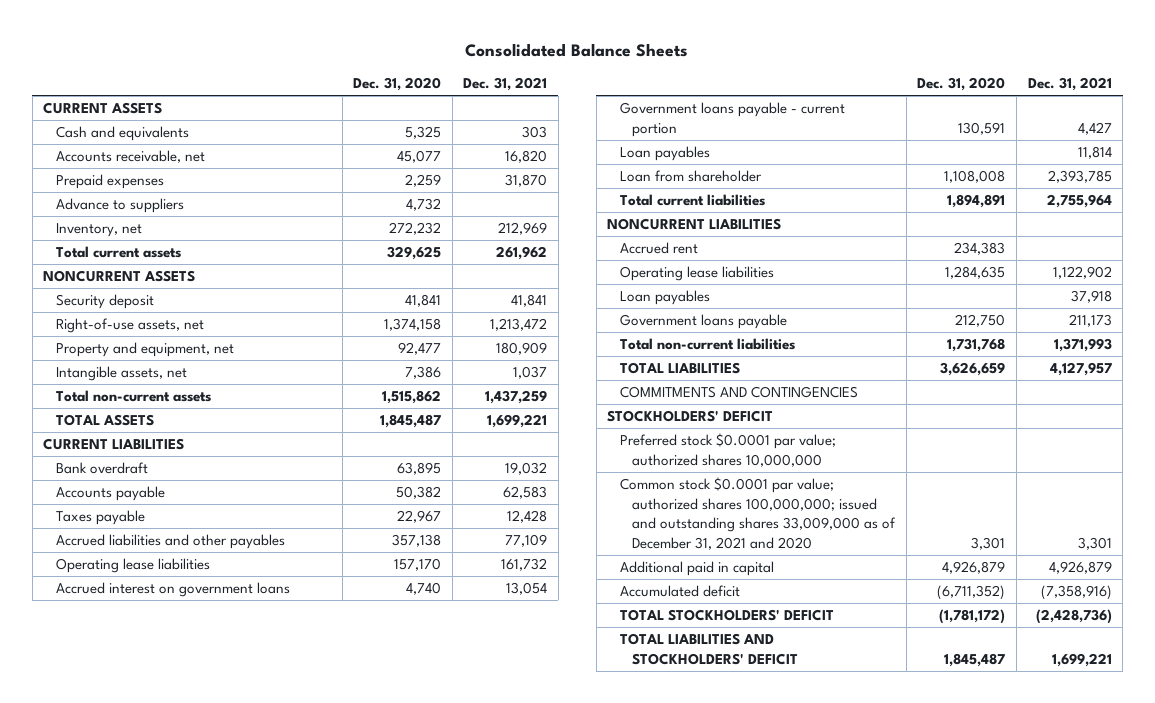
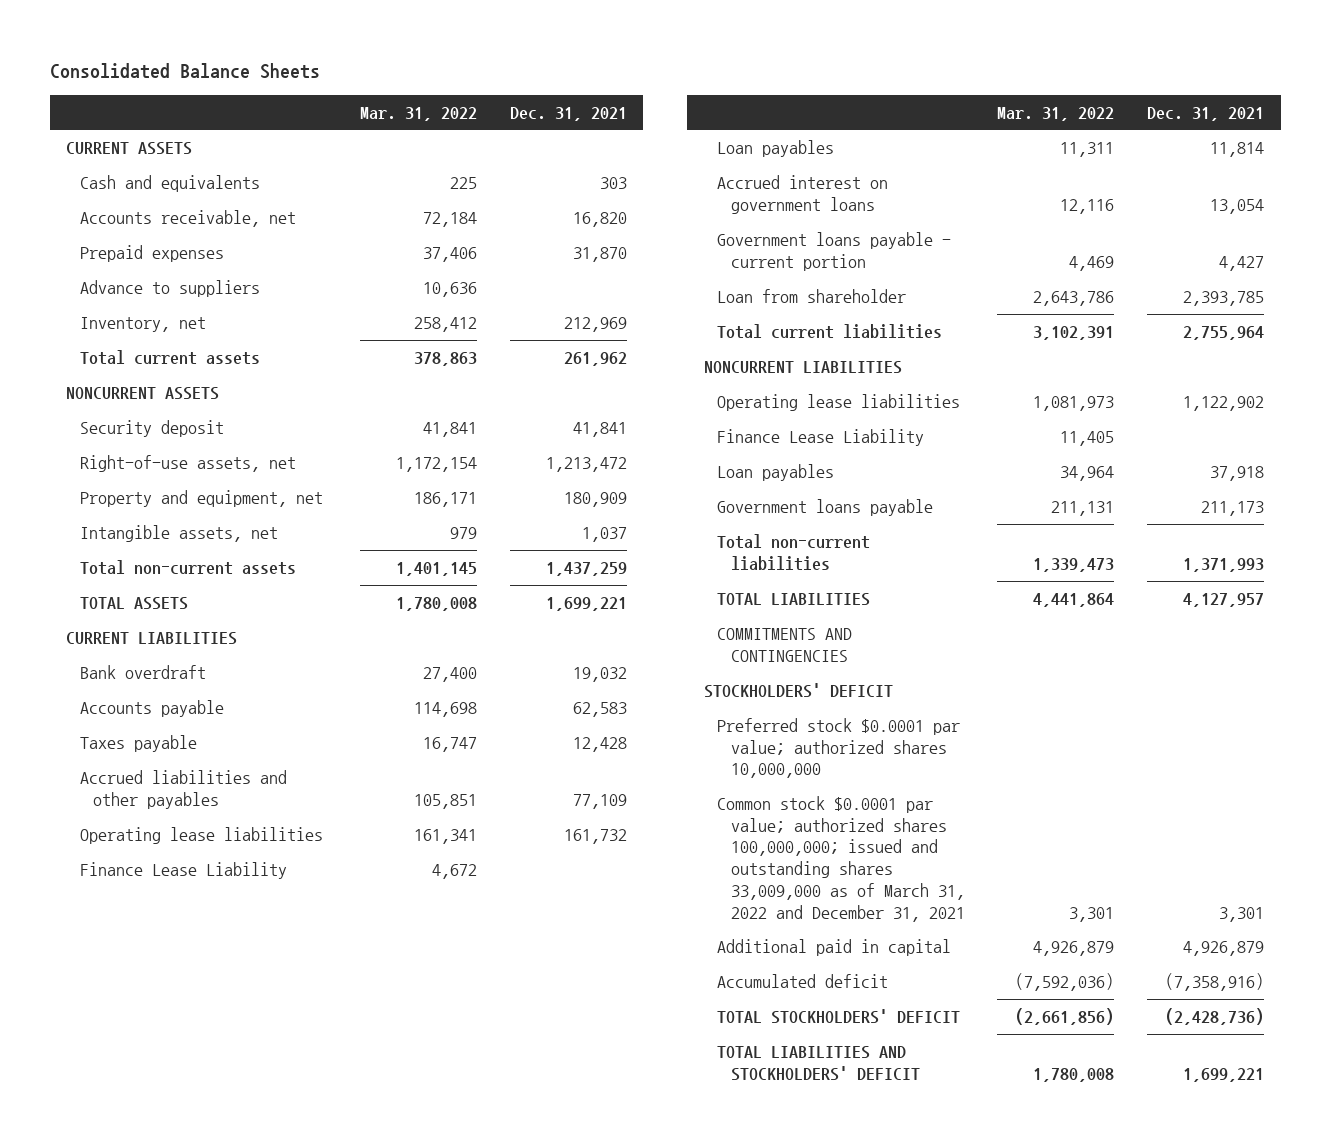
[353,76,442,91] Dec. 31, 2020 -> none
none -> [360,106,478,121] Mar. 31, 2022
none -> [79,862,287,880] Finance Lease Liability
[619,146,710,162] Loan payables -> [717,140,835,158] Loan payables
[619,242,698,255] Accrued rent -> none
none -> [717,429,925,447] Finance Lease Liability
[619,477,897,550] Common stock $0.0001 par value; authorized shares 100,000,000; issued and outstanding shares 33,009,000 as of December 31, 2021 and 2020 -> [717,796,965,922] Common stock $0.0001 par value; authorized shares 100,000,000; issued and outstanding shares 33,009,000 as of March 31, 2022 and December 31, 2021

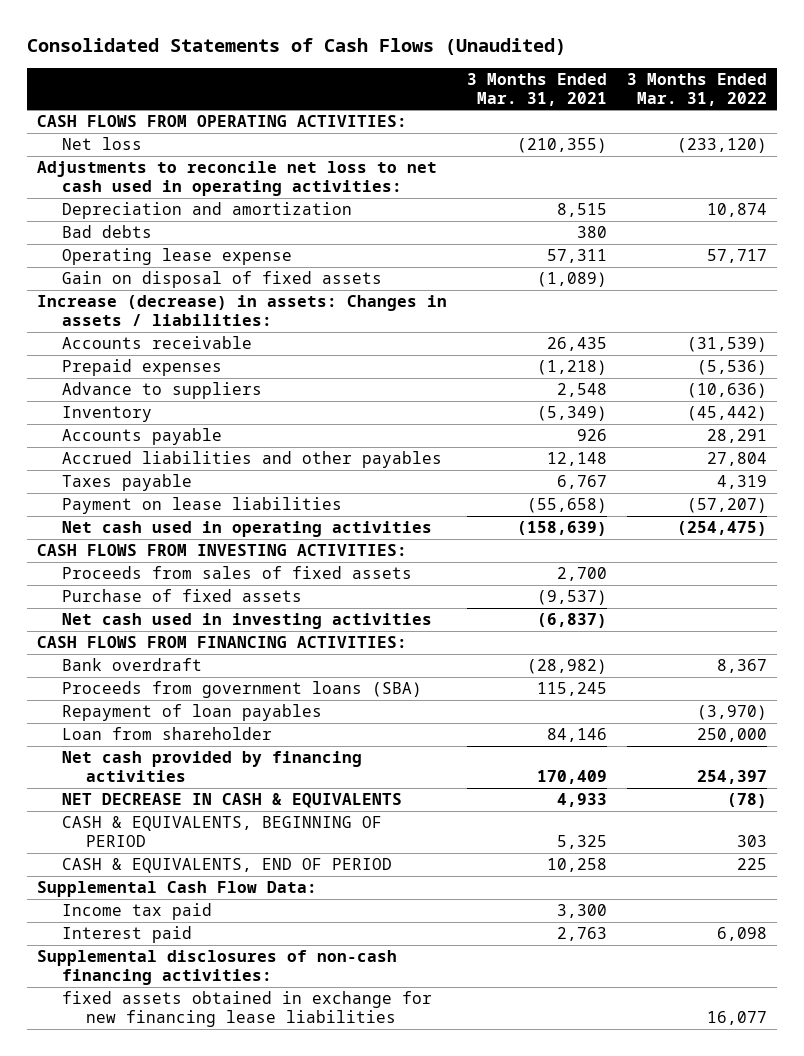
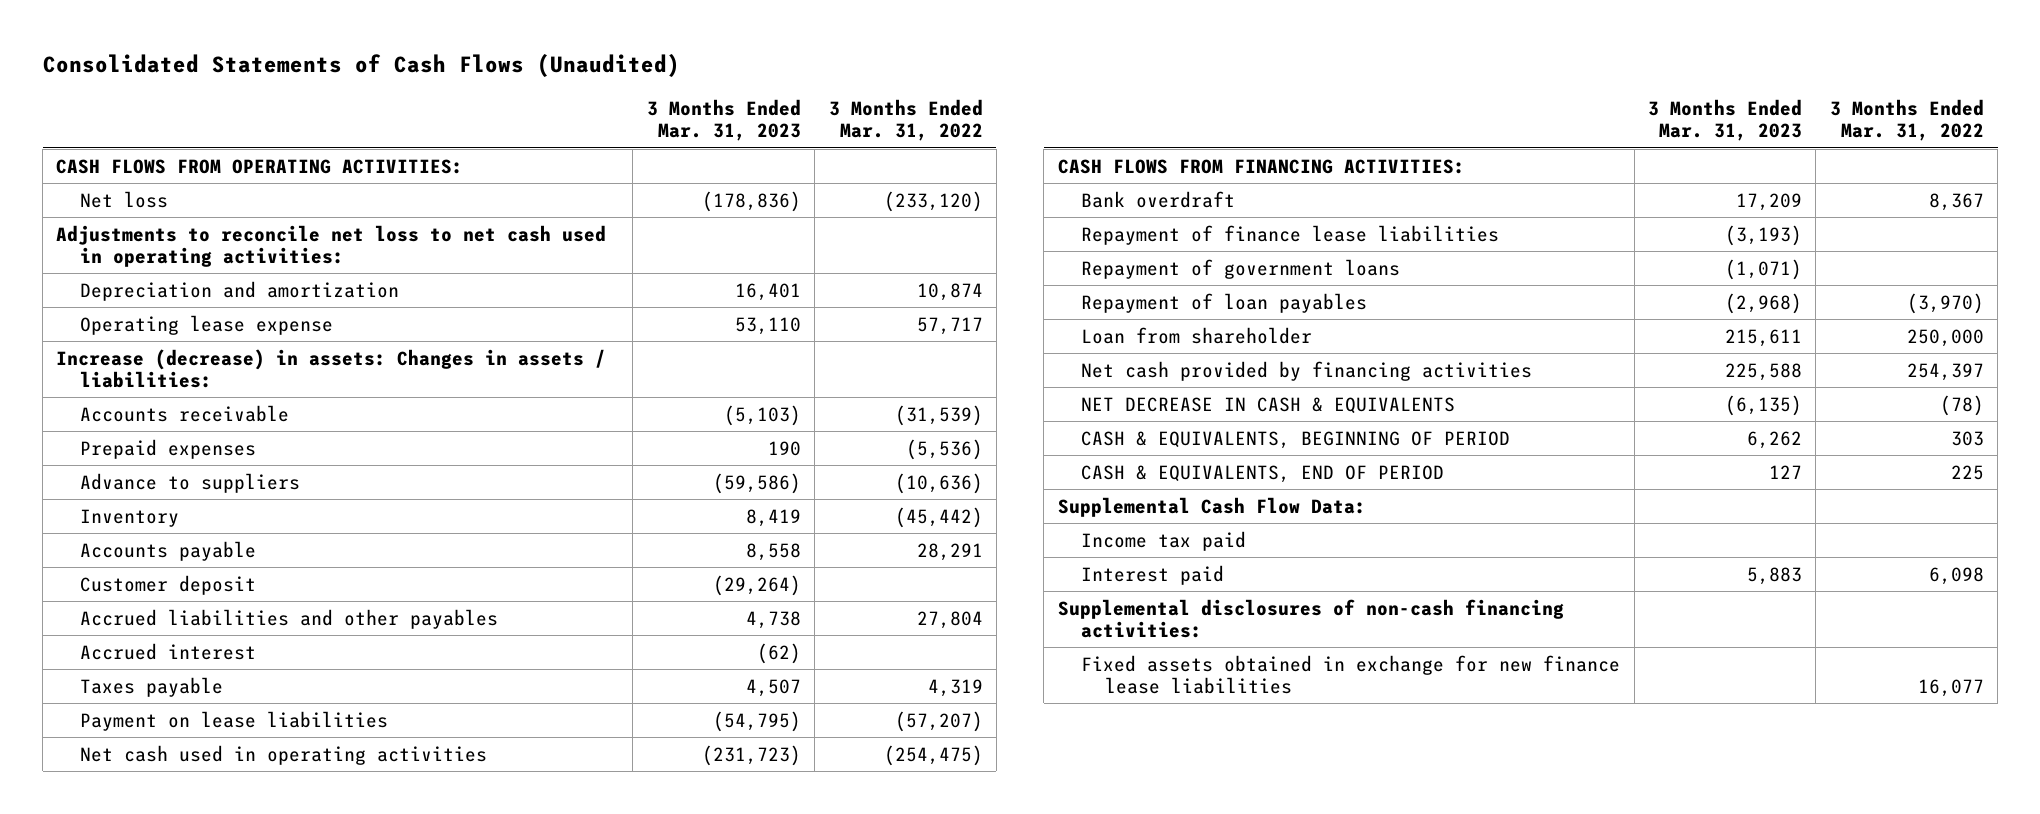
[467,73,608,106] 3 Months Ended Mar. 31, 2021 -> none
none -> [646,98,801,142] 3 Months Ended Mar. 31, 2023
[61,225,152,239] Bad debts -> none
[61,271,382,289] Gain on disposal of fixed assets -> none
none -> [80,574,257,595] Customer deposit
none -> [80,642,257,660] Accrued interest
[37,544,408,557] CASH FLOWS FROM INVESTING ACTIVITIES: -> none
[61,566,412,580] Proceeds from sales of fixed assets -> none
[61,589,302,603] Purchase of fixed assets -> none
[61,613,432,630] Net cash used in investing activities -> none
[61,681,422,699] Proceeds from government loans (SBA) -> none
none -> [1081,224,1500,245] Repayment of finance lease liabilities
none -> [1081,258,1401,279] Repayment of government loans
[61,991,432,1027] fixed assets obtained in exchange for new financing lease liabilities -> [1081,654,1621,695] Fixed assets obtained in exchange for new finance lease liabilities

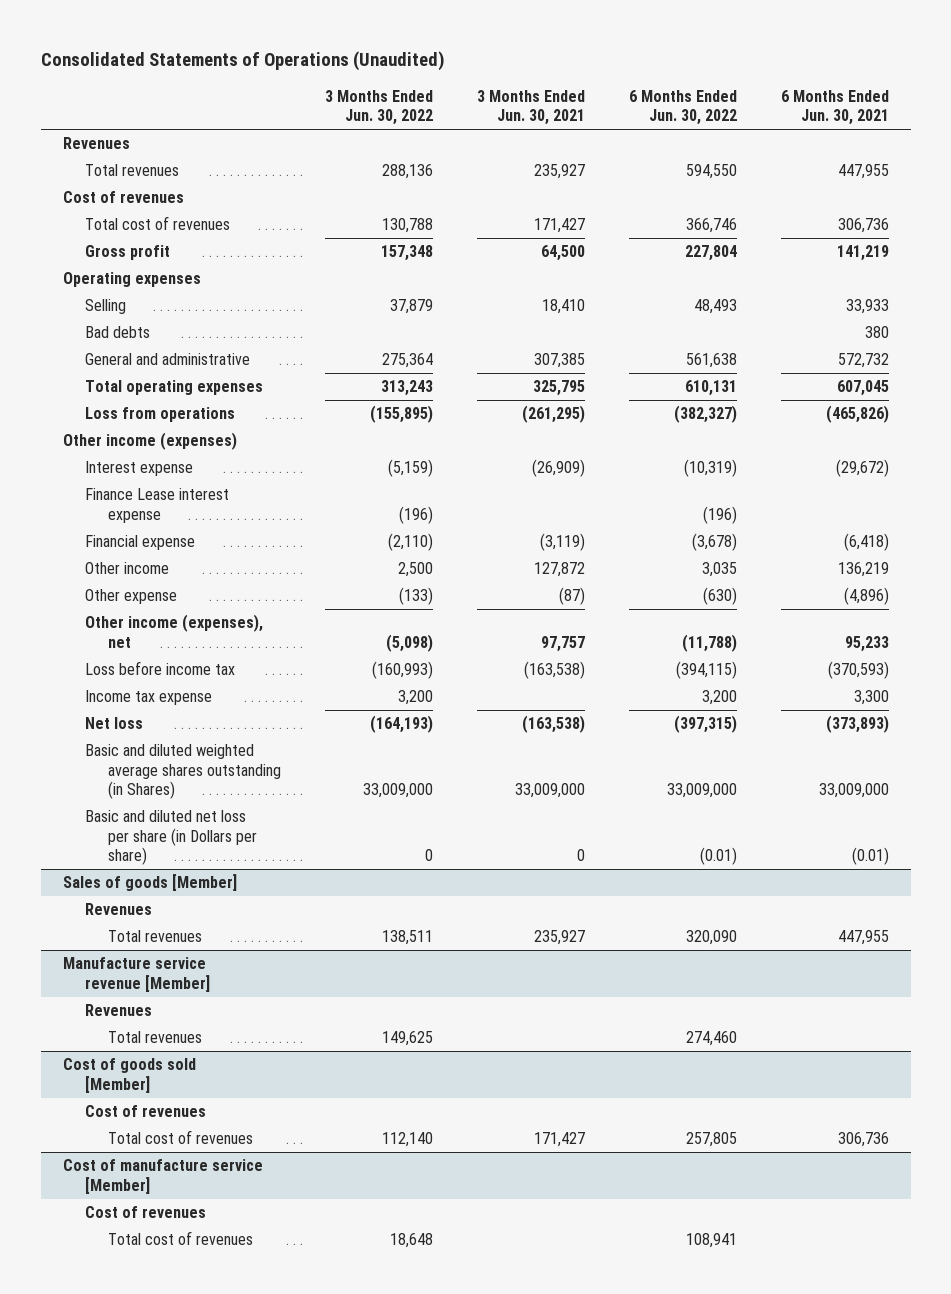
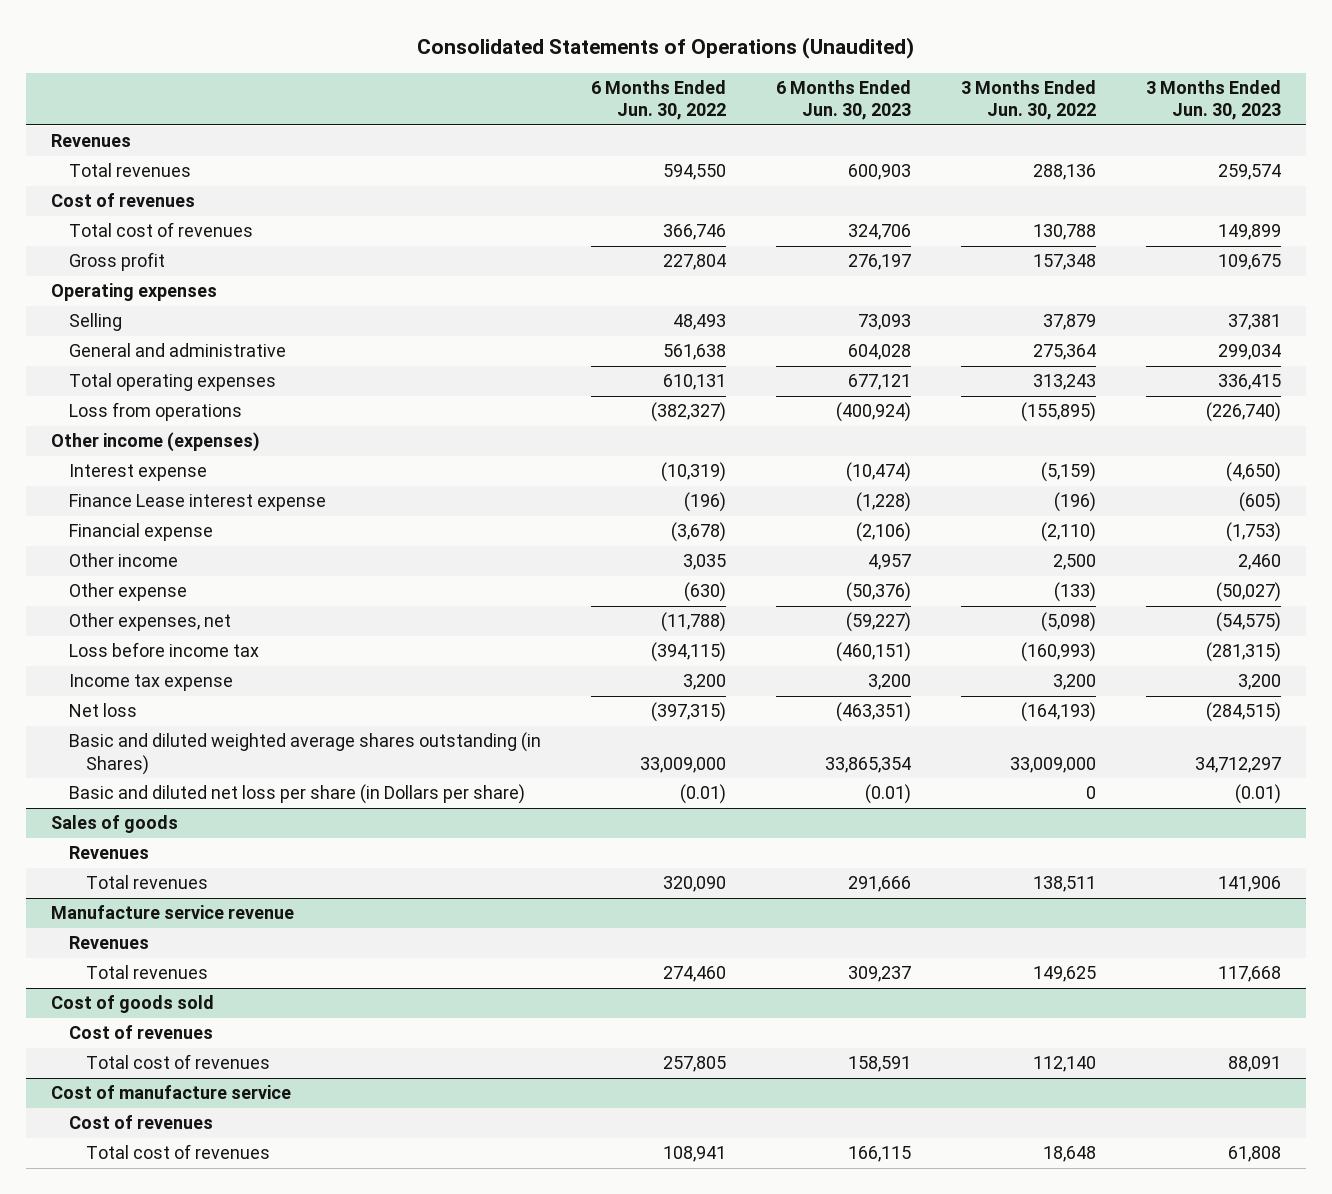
[476,89,585,126] 3 Months Ended Jun. 30, 2021 -> none
[780,89,889,126] 6 Months Ended Jun. 30, 2021 -> none
none -> [775,79,911,121] 6 Months Ended Jun. 30, 2023
none -> [1145,79,1281,121] 3 Months Ended Jun. 30, 2023
[85,326,151,339] Bad debts -> none
[85,614,264,648] Other income (expenses), net -> [68,613,231,632] Other expenses, net
[62,874,237,892] Sales of goods [Member] -> [51,815,179,834] Sales of goods
[62,957,211,992] Manufacture service revenue [Member] -> [51,905,295,920] Manufacture service revenue
[62,1058,196,1093] Cost of goods sold [Member] -> [51,995,215,1014] Cost of goods sold
[62,1159,263,1194] Cost of manufacture service [Member] -> [51,1085,292,1100] Cost of manufacture service

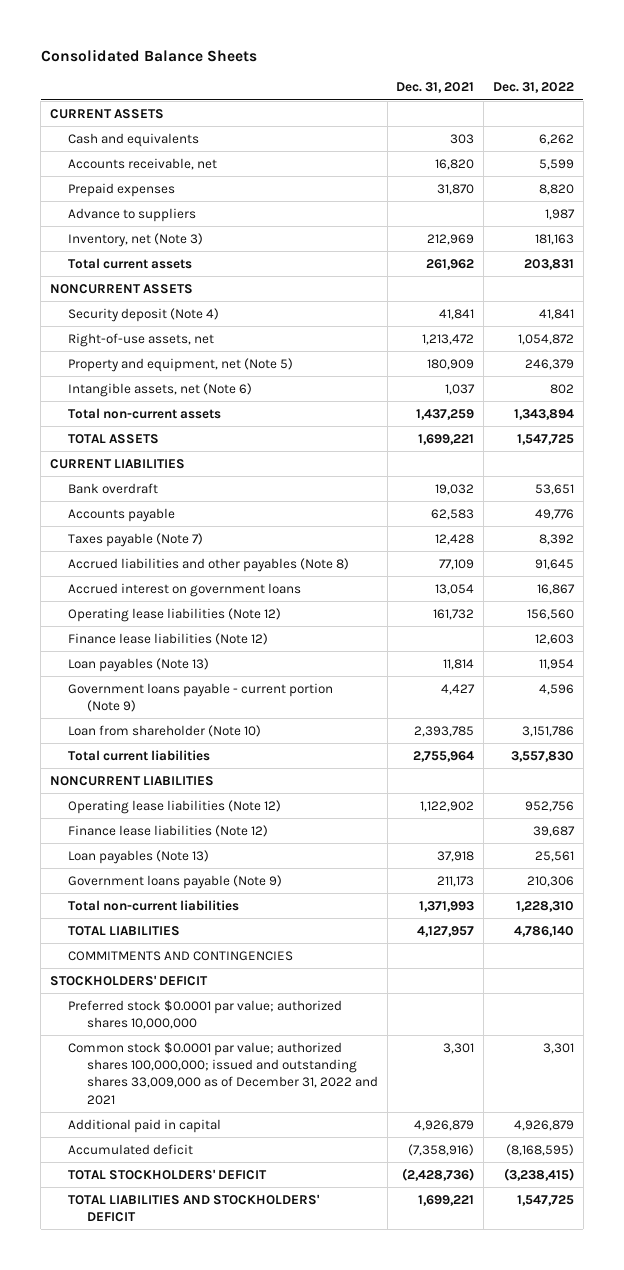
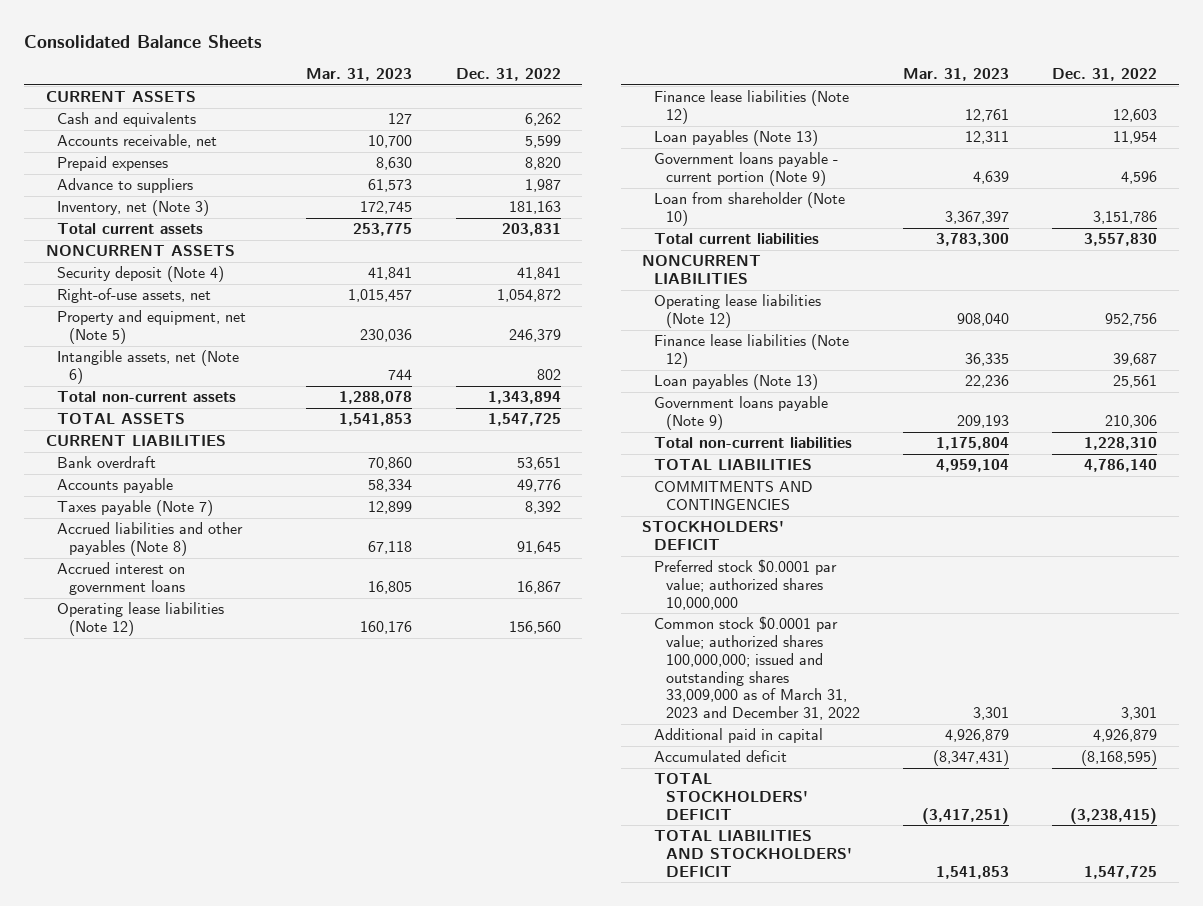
[396,82,475,94] Dec. 31, 2021 -> none
none -> [306,68,413,82] Mar. 31, 2023
[68,1041,378,1105] Common stock $0.0001 par value; authorized shares 100,000,000; issued and outstanding shares 33,009,000 as of December 31, 2022 and 2021 -> [653,616,860,721] Common stock $0.0001 par value; authorized shares 100,000,000; issued and outstanding shares 33,009,000 as of March 31, 2023 and December 31, 2022

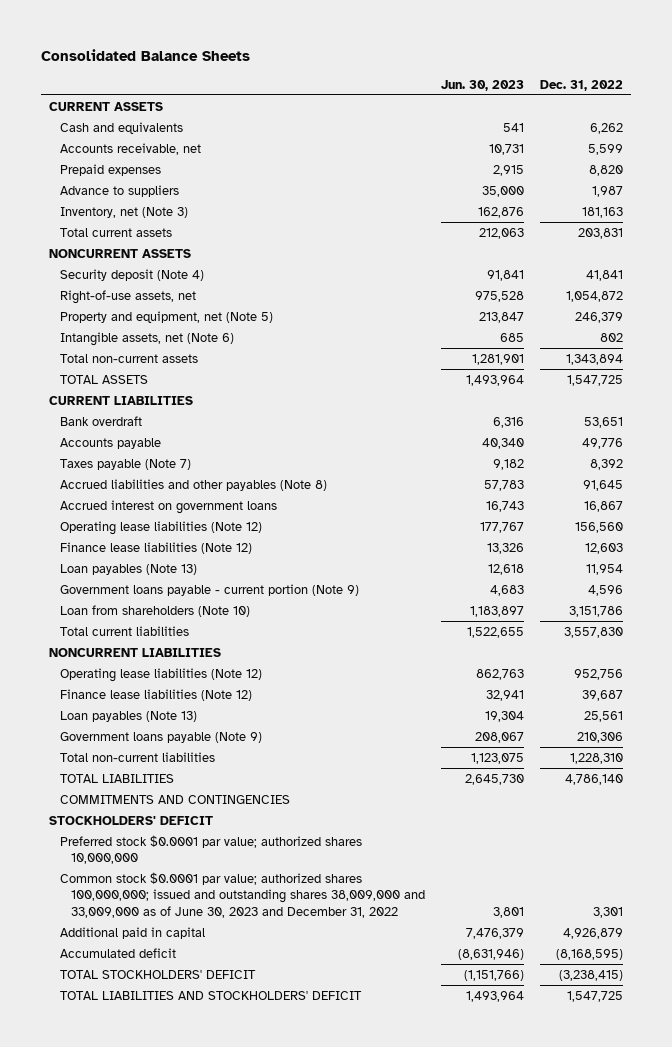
[306,68,413,82] Mar. 31, 2023 -> none
none -> [441,79,525,91] Jun. 30, 2023
[653,192,845,227] Loan from shareholder (Note 10) -> [60,604,251,617] Loan from shareholders (Note 10)
[653,616,860,721] Common stock $0.0001 par value; authorized shares 100,000,000; issued and outstanding shares 33,009,000 as of March 31, 2023 and December 31, 2022 -> [60,871,426,919] Common stock $0.0001 par value; authorized shares 100,000,000; issued and outstanding shares 38,009,000 and 33,009,000 as of June 30, 2023 and December 31, 2022

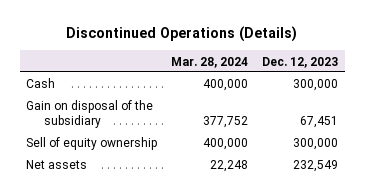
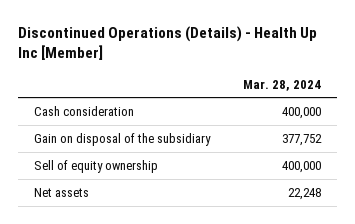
[66,26,298,43] Discontinued Operations (Details) -> [17,25,317,60] Discontinued Operations (Details) - Health Up Inc [Member]
[262,56,339,68] Dec. 12, 2023 -> none
[26,78,56,89] Cash -> [33,106,134,117] Cash consideration

